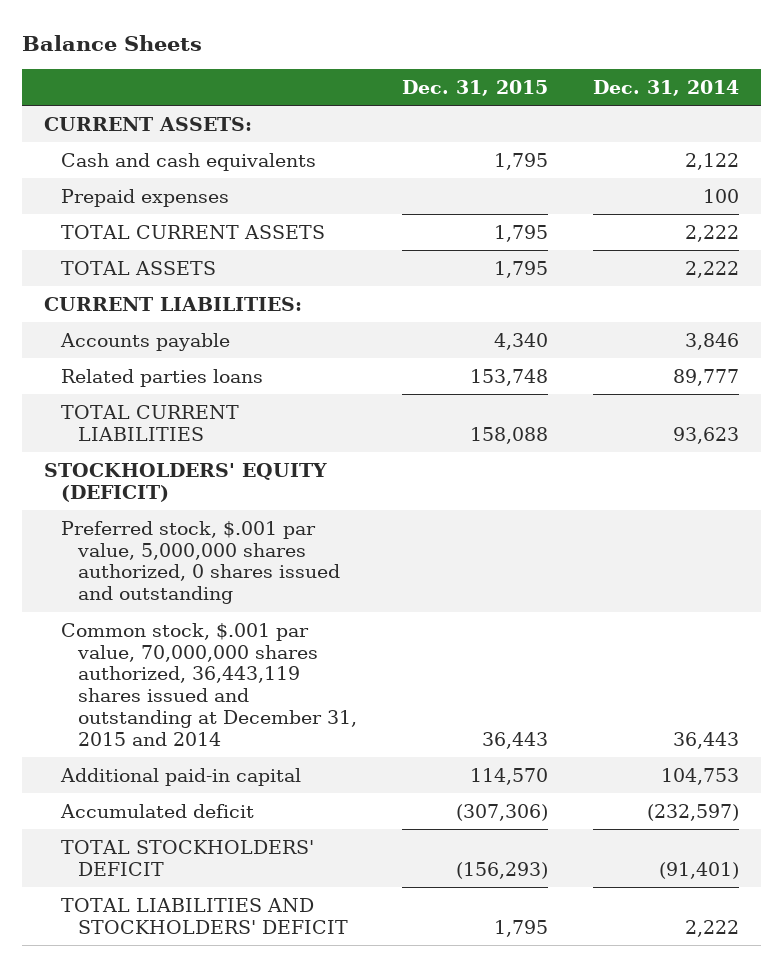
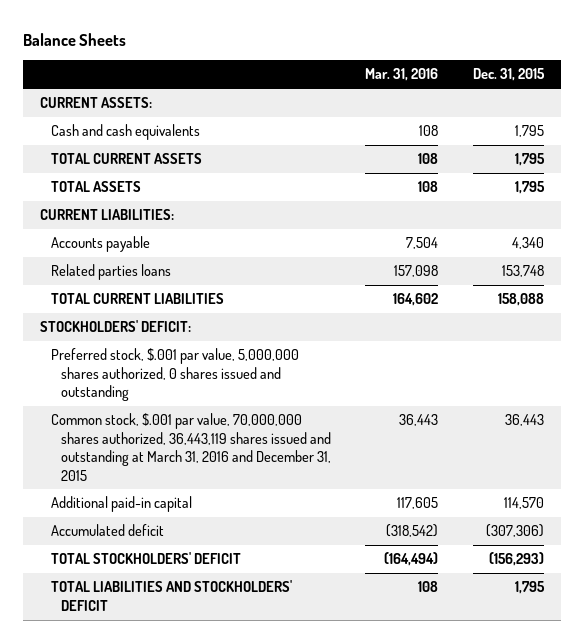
[592,80,739,97] Dec. 31, 2014 -> none
none -> [365,68,439,82] Mar. 31, 2016
[61,188,230,207] Prepaid expenses -> none
[44,462,328,502] STOCKHOLDERS' EQUITY (DEFICIT) -> [40,320,192,333] STOCKHOLDERS' DEFICIT:
[61,622,358,746] Common stock, $.001 par value, 70,000,000 shares authorized, 36,443,119 shares issued and outstanding at December 31, 2015 and 2014 -> [50,413,332,481] Common stock, $.001 par value, 70,000,000 shares authorized, 36,443,119 shares issued and outstanding at March 31, 2016 and December 31, 2015

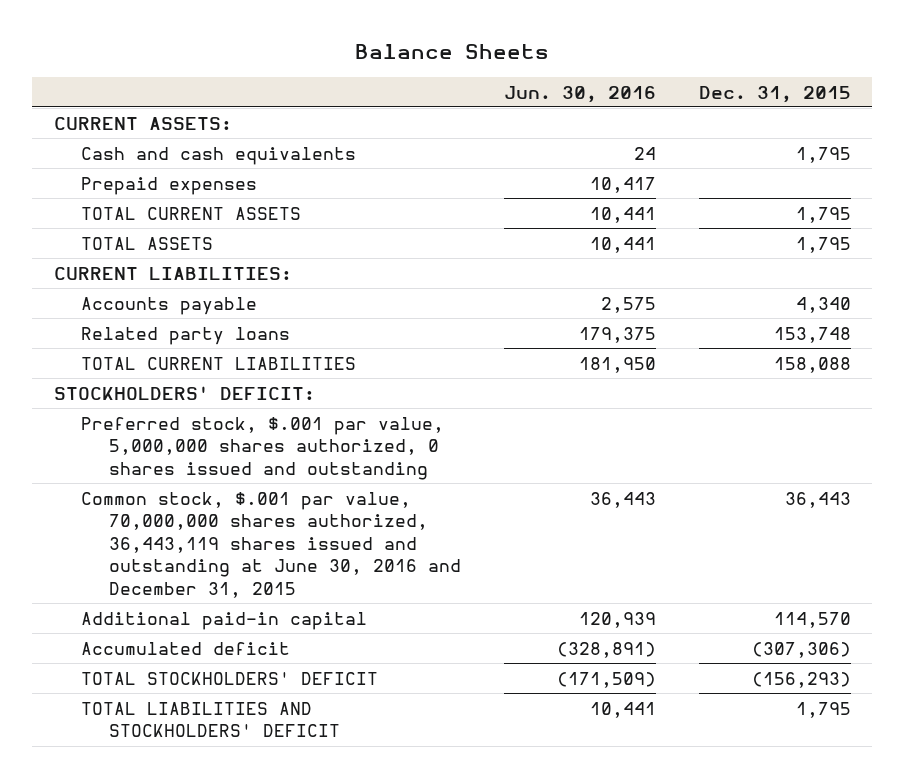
[365,68,439,82] Mar. 31, 2016 -> none
none -> [503,85,656,103] Jun. 30, 2016
none -> [81,176,258,195] Prepaid expenses
[50,264,171,281] Related parties loans -> [81,326,291,345] Related party loans
[50,413,332,481] Common stock, $.001 par value, 70,000,000 shares authorized, 36,443,119 shares issued and outstanding at March 31, 2016 and December 31, 2015 -> [81,491,461,598] Common stock, $.001 par value, 70,000,000 shares authorized, 36,443,119 shares issued and outstanding at June 30, 2016 and December 31, 2015

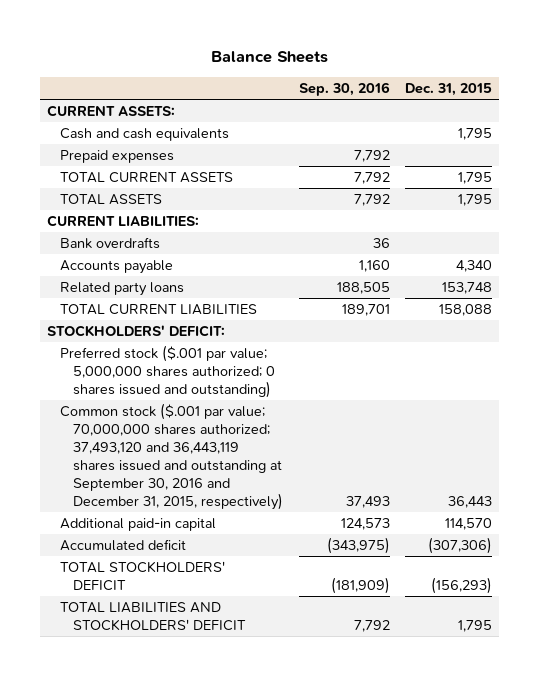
[503,85,656,103] Jun. 30, 2016 -> none
none -> [298,82,390,97] Sep. 30, 2016
none -> [60,237,161,250] Bank overdrafts
[81,416,445,480] Preferred stock, $.001 par value, 5,000,000 shares authorized, 0 shares issued and outstanding -> [60,345,276,399] Preferred stock ($.001 par value; 5,000,000 shares authorized; 0 shares issued and outstanding)
[81,491,461,598] Common stock, $.001 par value, 70,000,000 shares authorized, 36,443,119 shares issued and outstanding at June 30, 2016 and December 31, 2015 -> [60,403,284,510] Common stock ($.001 par value; 70,000,000 shares authorized; 37,493,120 and 36,443,119 shares issued and outstanding at September 30, 2016 and December 31, 2015, respectively)

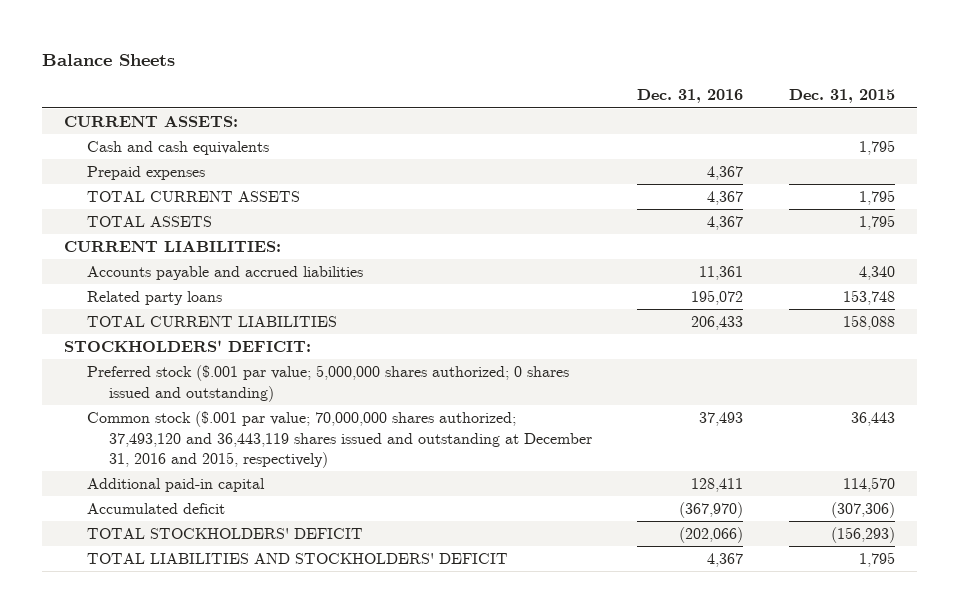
[298,82,390,97] Sep. 30, 2016 -> none
none -> [637,89,744,104] Dec. 31, 2016
[60,237,161,250] Bank overdrafts -> none
[60,260,174,275] Accounts payable -> [86,266,363,281] Accounts payable and accrued liabilities
[60,403,284,510] Common stock ($.001 par value; 70,000,000 shares authorized; 37,493,120 and 36,443,119 shares issued and outstanding at September 30, 2016 and December 31, 2015, respectively) -> [86,411,593,468] Common stock ($.001 par value; 70,000,000 shares authorized; 37,493,120 and 36,443,119 shares issued and outstanding at December 31, 2016 and 2015, respectively)

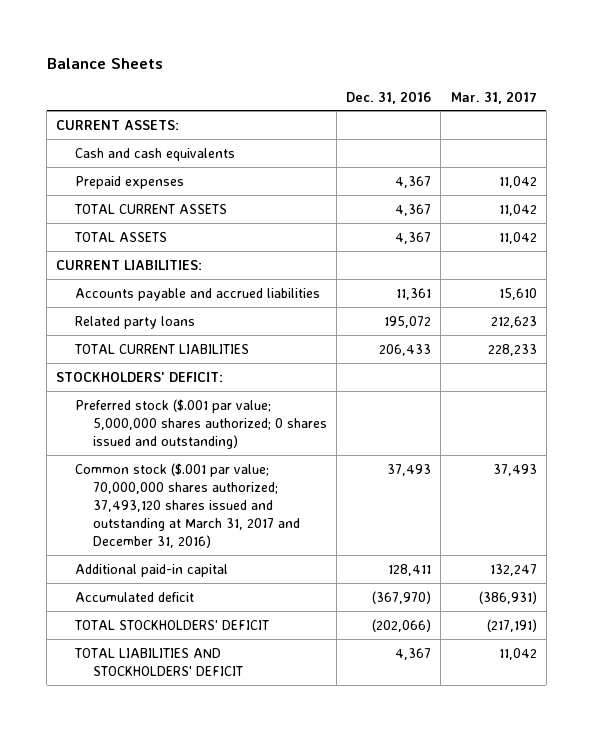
[788,89,895,104] Dec. 31, 2015 -> none
none -> [450,90,537,104] Mar. 31, 2017
[86,411,593,468] Common stock ($.001 par value; 70,000,000 shares authorized; 37,493,120 and 36,443,119 shares issued and outstanding at December 31, 2016 and 2015, respectively) -> [74,462,301,548] Common stock ($.001 par value; 70,000,000 shares authorized; 37,493,120 shares issued and outstanding at March 31, 2017 and December 31, 2016)

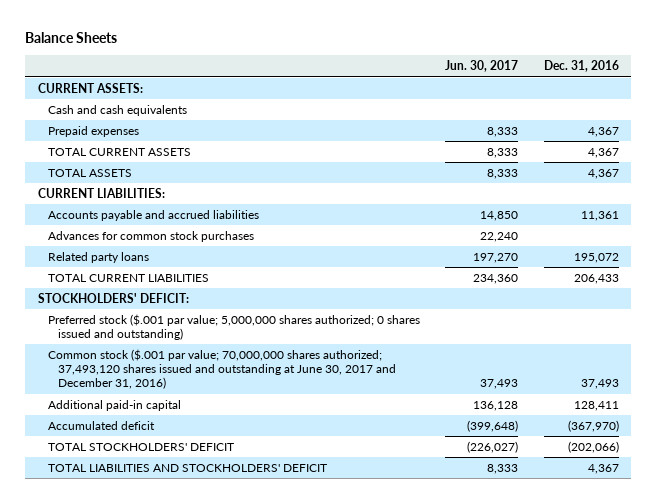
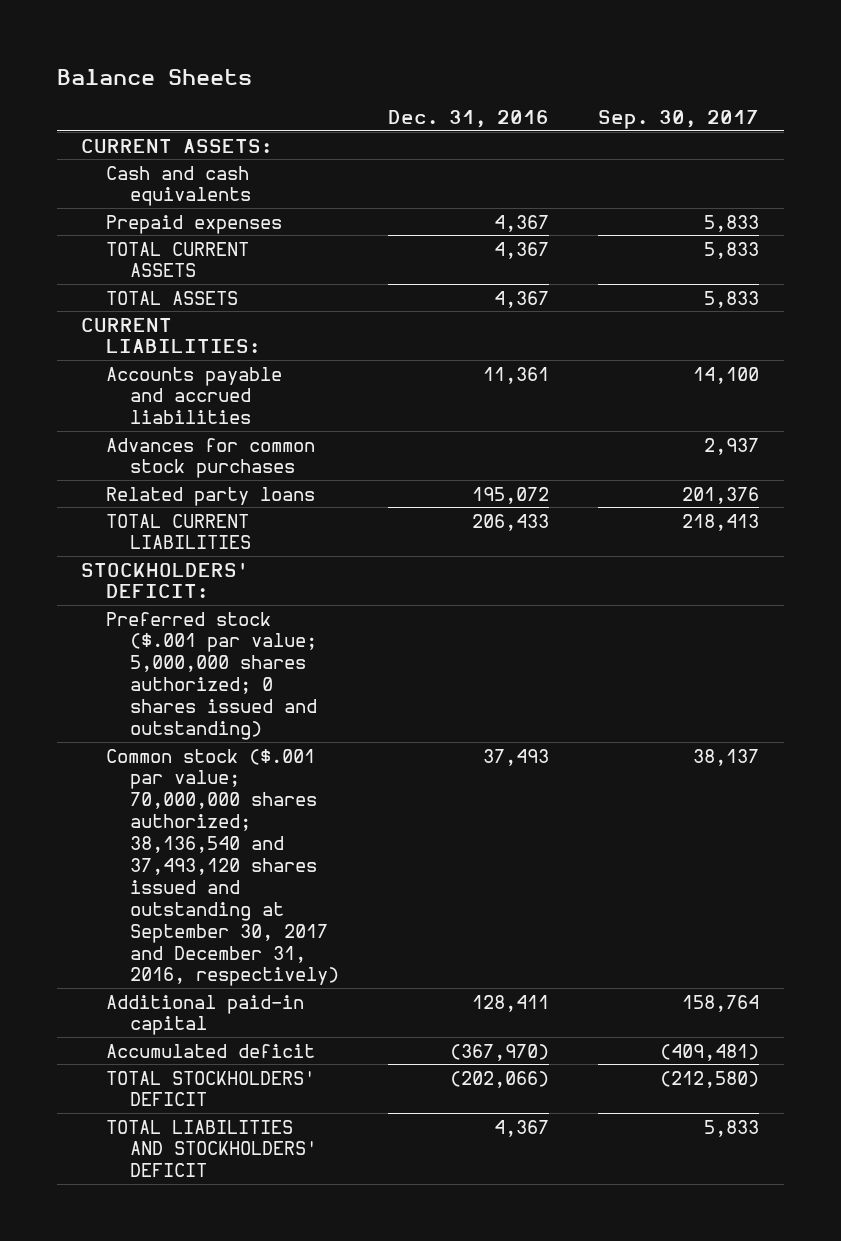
[445,60,519,73] Jun. 30, 2017 -> none
none -> [598,110,760,130] Sep. 30, 2017
[47,348,396,390] Common stock ($.001 par value; 70,000,000 shares authorized; 37,493,120 shares issued and outstanding at June 30, 2017 and December 31, 2016) -> [105,748,339,987] Common stock ($.001 par value; 70,000,000 shares authorized; 38,136,540 and 37,493,120 shares issued and outstanding at September 30, 2017 and December 31, 2016, respectively)

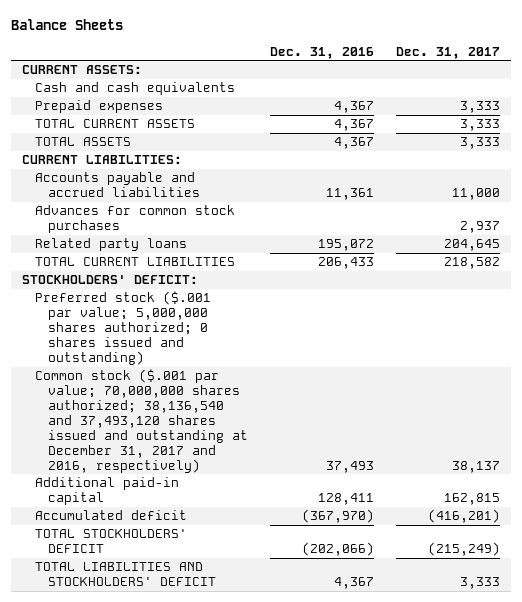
[598,110,760,130] Sep. 30, 2017 -> none
none -> [396,46,501,59] Dec. 31, 2017
[105,748,339,987] Common stock ($.001 par value; 70,000,000 shares authorized; 38,136,540 and 37,493,120 shares issued and outstanding at September 30, 2017 and December 31, 2016, respectively) -> [34,369,248,473] Common stock ($.001 par value; 70,000,000 shares authorized; 38,136,540 and 37,493,120 shares issued and outstanding at December 31, 2017 and 2016, respectively)

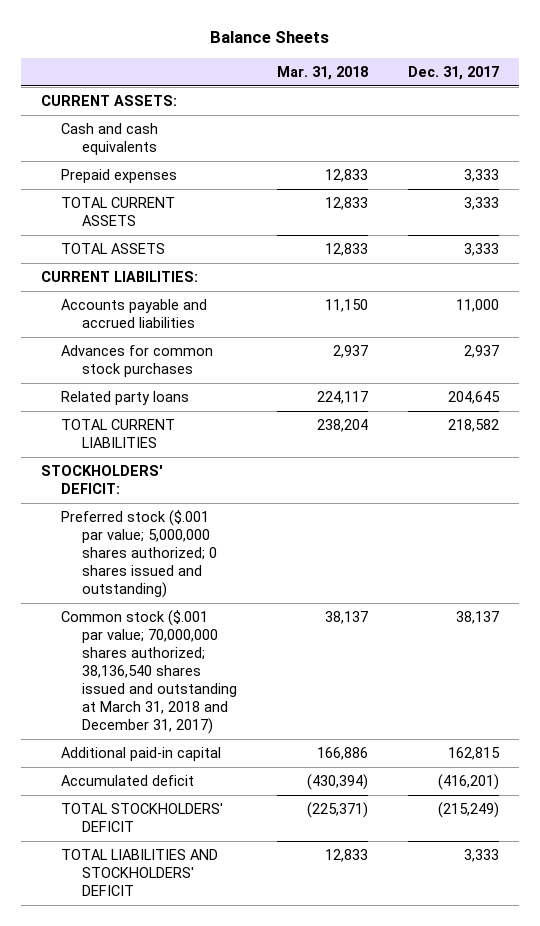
[269,46,374,59] Dec. 31, 2016 -> none
none -> [277,65,369,80] Mar. 31, 2018
[34,369,248,473] Common stock ($.001 par value; 70,000,000 shares authorized; 38,136,540 and 37,493,120 shares issued and outstanding at December 31, 2017 and 2016, respectively) -> [61,610,238,735] Common stock ($.001 par value; 70,000,000 shares authorized; 38,136,540 shares issued and outstanding at March 31, 2018 and December 31, 2017)

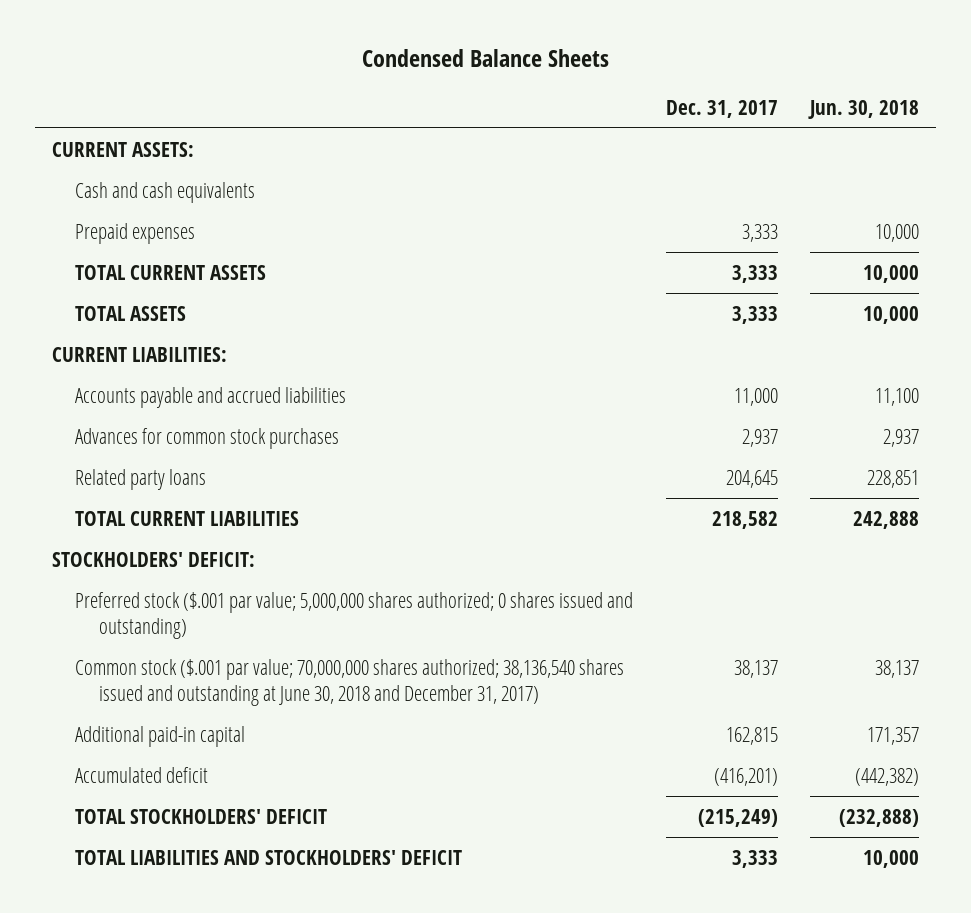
[209,31,329,44] Balance Sheets -> [361,48,609,67] Condensed Balance Sheets
[277,65,369,80] Mar. 31, 2018 -> none
none -> [808,99,920,119] Jun. 30, 2018
[61,610,238,735] Common stock ($.001 par value; 70,000,000 shares authorized; 38,136,540 shares issued and outstanding at March 31, 2018 and December 31, 2017) -> [75,658,625,706] Common stock ($.001 par value; 70,000,000 shares authorized; 38,136,540 shares issued and outstanding at June 30, 2018 and December 31, 2017)

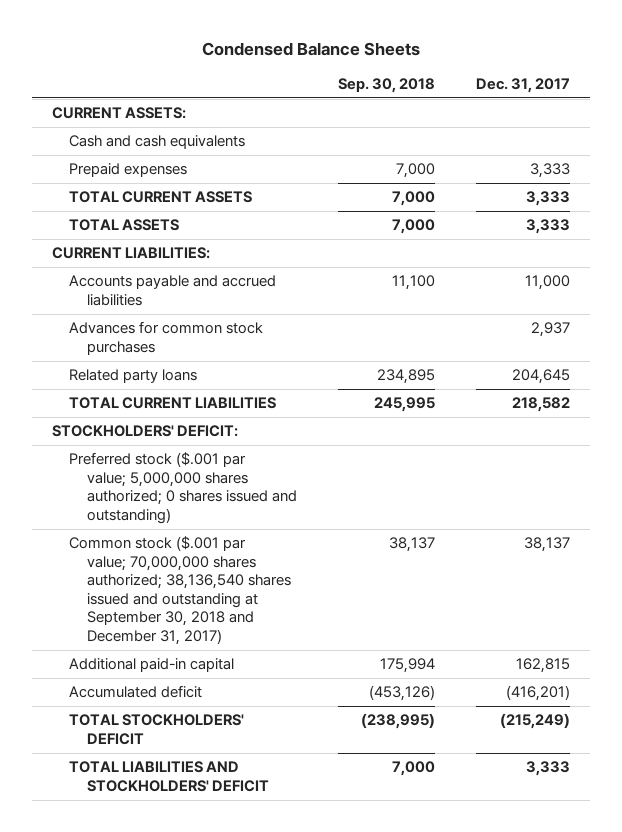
[808,99,920,119] Jun. 30, 2018 -> none
none -> [337,78,435,94] Sep. 30, 2018
[75,658,625,706] Common stock ($.001 par value; 70,000,000 shares authorized; 38,136,540 shares issued and outstanding at June 30, 2018 and December 31, 2017) -> [69,536,291,645] Common stock ($.001 par value; 70,000,000 shares authorized; 38,136,540 shares issued and outstanding at September 30, 2018 and December 31, 2017)

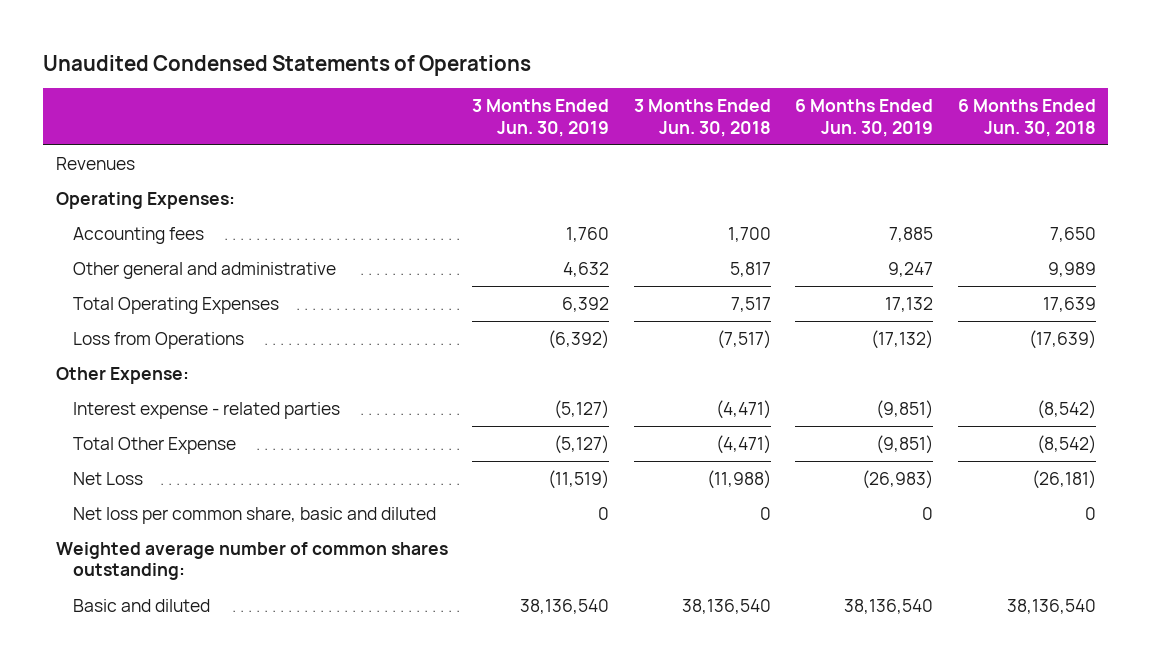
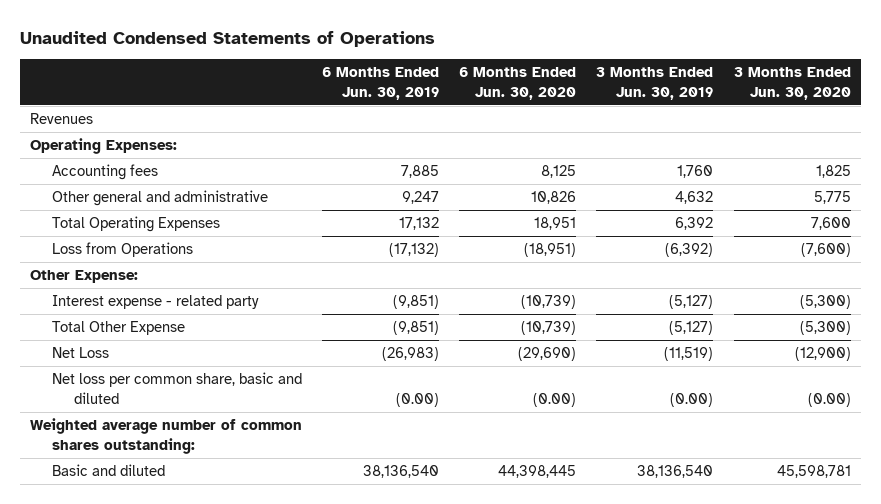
[633,99,771,137] 3 Months Ended Jun. 30, 2018 -> none
[958,99,1097,137] 6 Months Ended Jun. 30, 2018 -> none
none -> [459,67,577,100] 6 Months Ended Jun. 30, 2020
none -> [733,67,851,100] 3 Months Ended Jun. 30, 2020
[73,402,341,420] Interest expense - related parties -> [52,295,260,310] Interest expense - related party
[598,507,610,521] 0 -> [670,392,714,407] (0.00)
[922,507,934,521] 0 -> [396,392,440,407] (0.00)

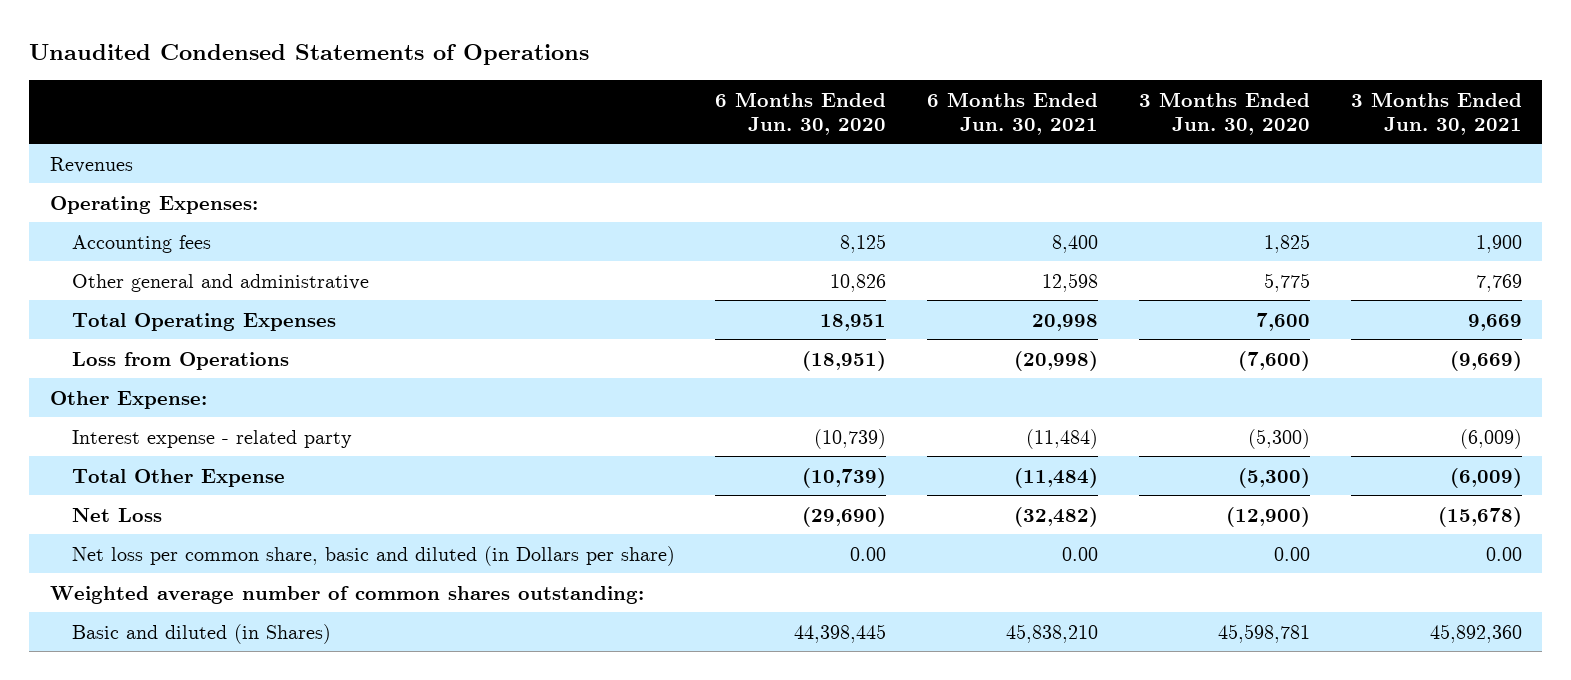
[322,67,440,100] 6 Months Ended Jun. 30, 2019 -> none
[596,67,714,100] 3 Months Ended Jun. 30, 2019 -> none
none -> [927,91,1099,135] 6 Months Ended Jun. 30, 2021
none -> [1350,91,1522,135] 3 Months Ended Jun. 30, 2021
[52,372,303,404] Net loss per common share, basic and diluted -> [71,545,675,566] Net loss per common share, basic and diluted (in Dollars per share)
[533,392,577,407] (0.00) -> [850,546,887,561] 0.00
[807,392,851,407] (0.00) -> [1273,546,1310,561] 0.00
[52,464,166,477] Basic and diluted -> [71,623,331,644] Basic and diluted (in Shares)

